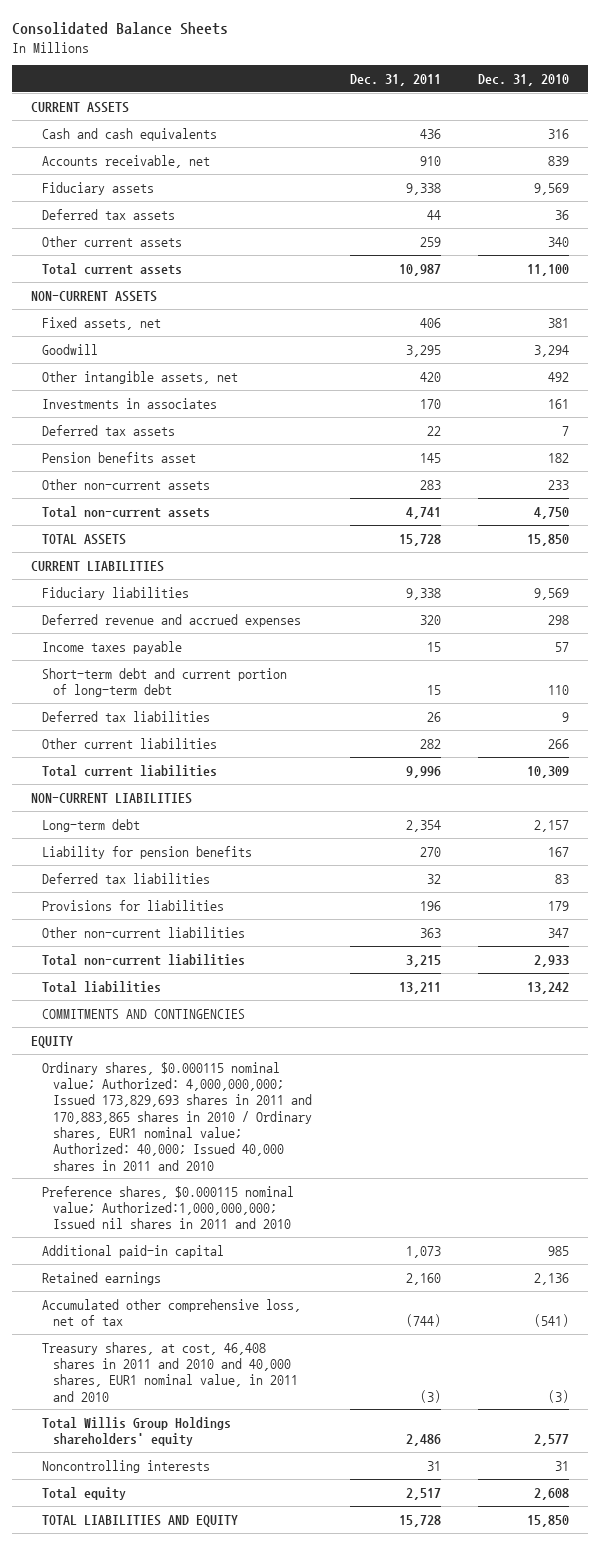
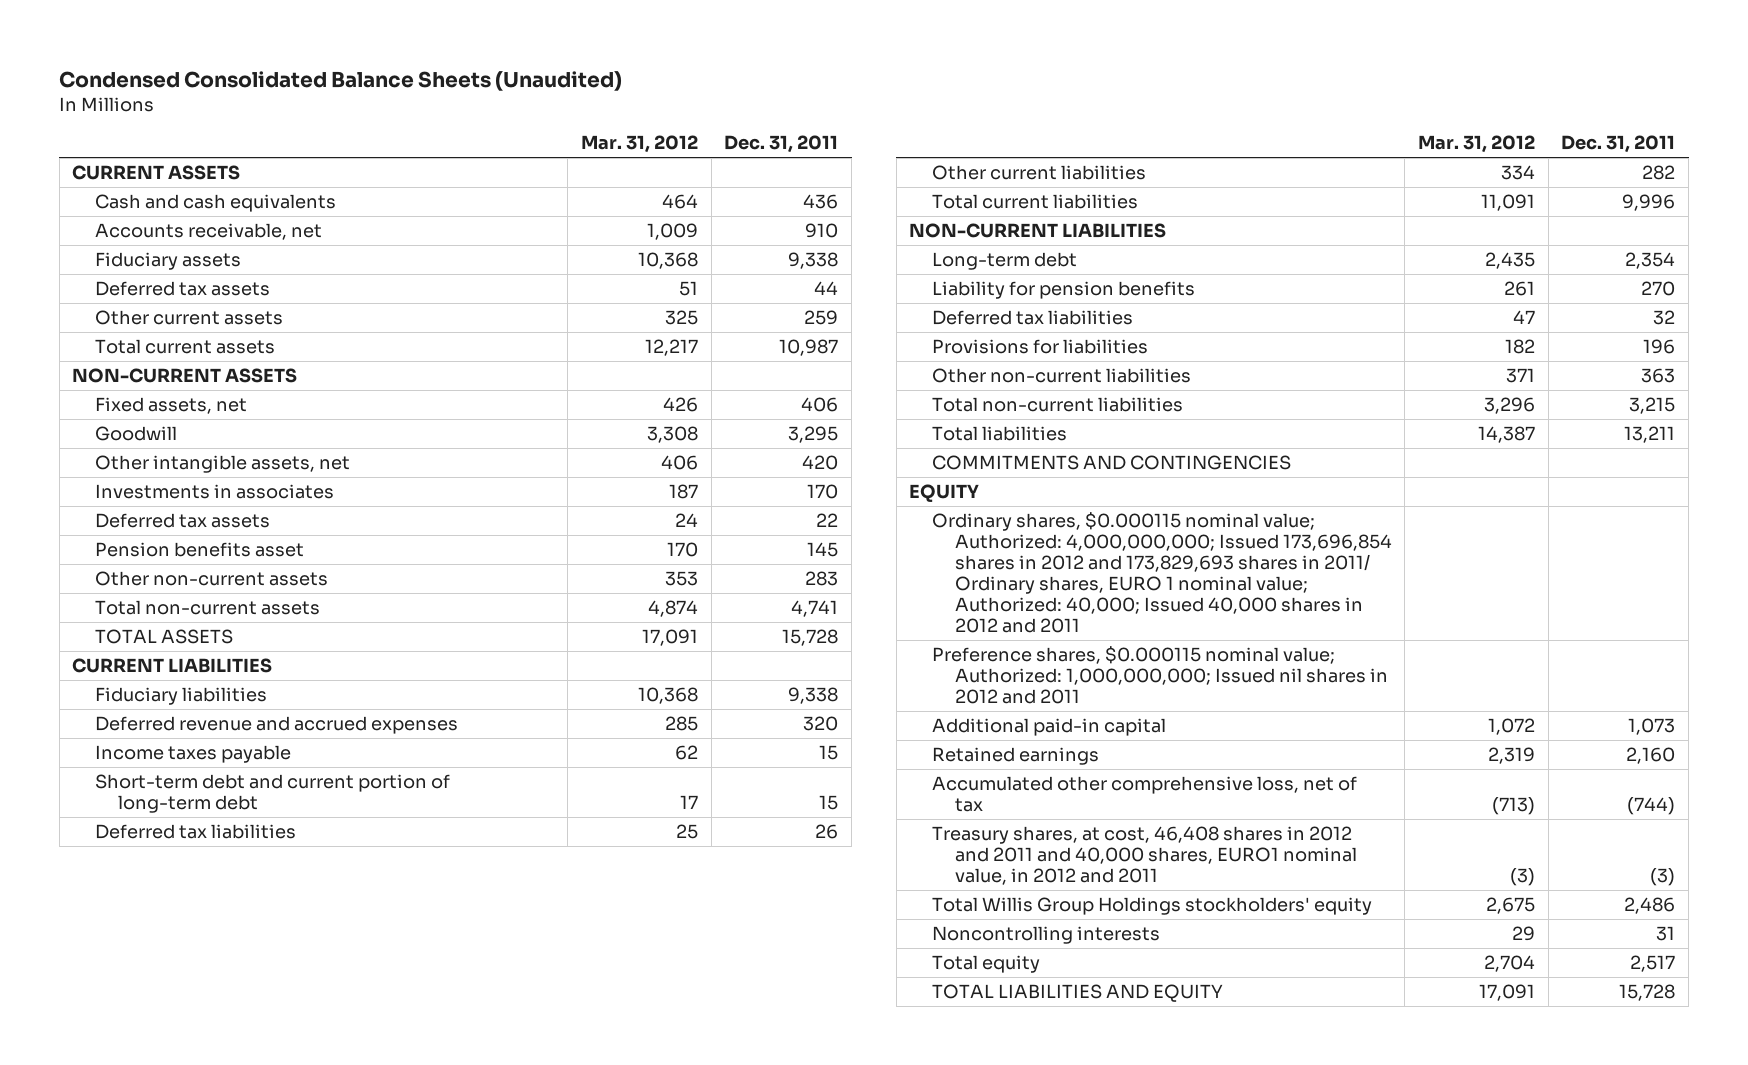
[12,22,229,36] Consolidated Balance Sheets -> [59,70,623,91] Condensed Consolidated Balance Sheets (Unaudited)
[478,73,570,86] Dec. 31, 2010 -> none
none -> [581,135,699,154] Mar. 31, 2012
[42,1061,313,1171] Ordinary shares, $0.000115 nominal value; Authorized: 4,000,000,000; Issued 173,829,693 shares in 2011 and 170,883,865 shares in 2010 / Ordinary shares, EUR1 nominal value; Authorized: 40,000; Issued 40,000 shares in 2011 and 2010 -> [932,511,1392,634] Ordinary shares, $0.000115 nominal value; Authorized: 4,000,000,000; Issued 173,696,854 shares in 2012 and 173,829,693 shares in 2011/ Ordinary shares, EURO 1 nominal value; Authorized: 40,000; Issued 40,000 shares in 2012 and 2011
[42,1185,295,1230] Preference shares, $0.000115 nominal value; Authorized:1,000,000,000; Issued nil shares in 2011 and 2010 -> [932,645,1388,704] Preference shares, $0.000115 nominal value; Authorized: 1,000,000,000; Issued nil shares in 2012 and 2011
[42,1341,299,1402] Treasury shares, at cost, 46,408 shares in 2011 and 2010 and 40,000 shares, EUR1 nominal value, in 2011 and 2010 -> [932,825,1357,885] Treasury shares, at cost, 46,408 shares in 2012 and 2011 and 40,000 shares, EURO1 nominal value, in 2012 and 2011
[42,1416,232,1446] Total Willis Group Holdings shareholders' equity -> [932,896,1373,915] Total Willis Group Holdings stockholders' equity

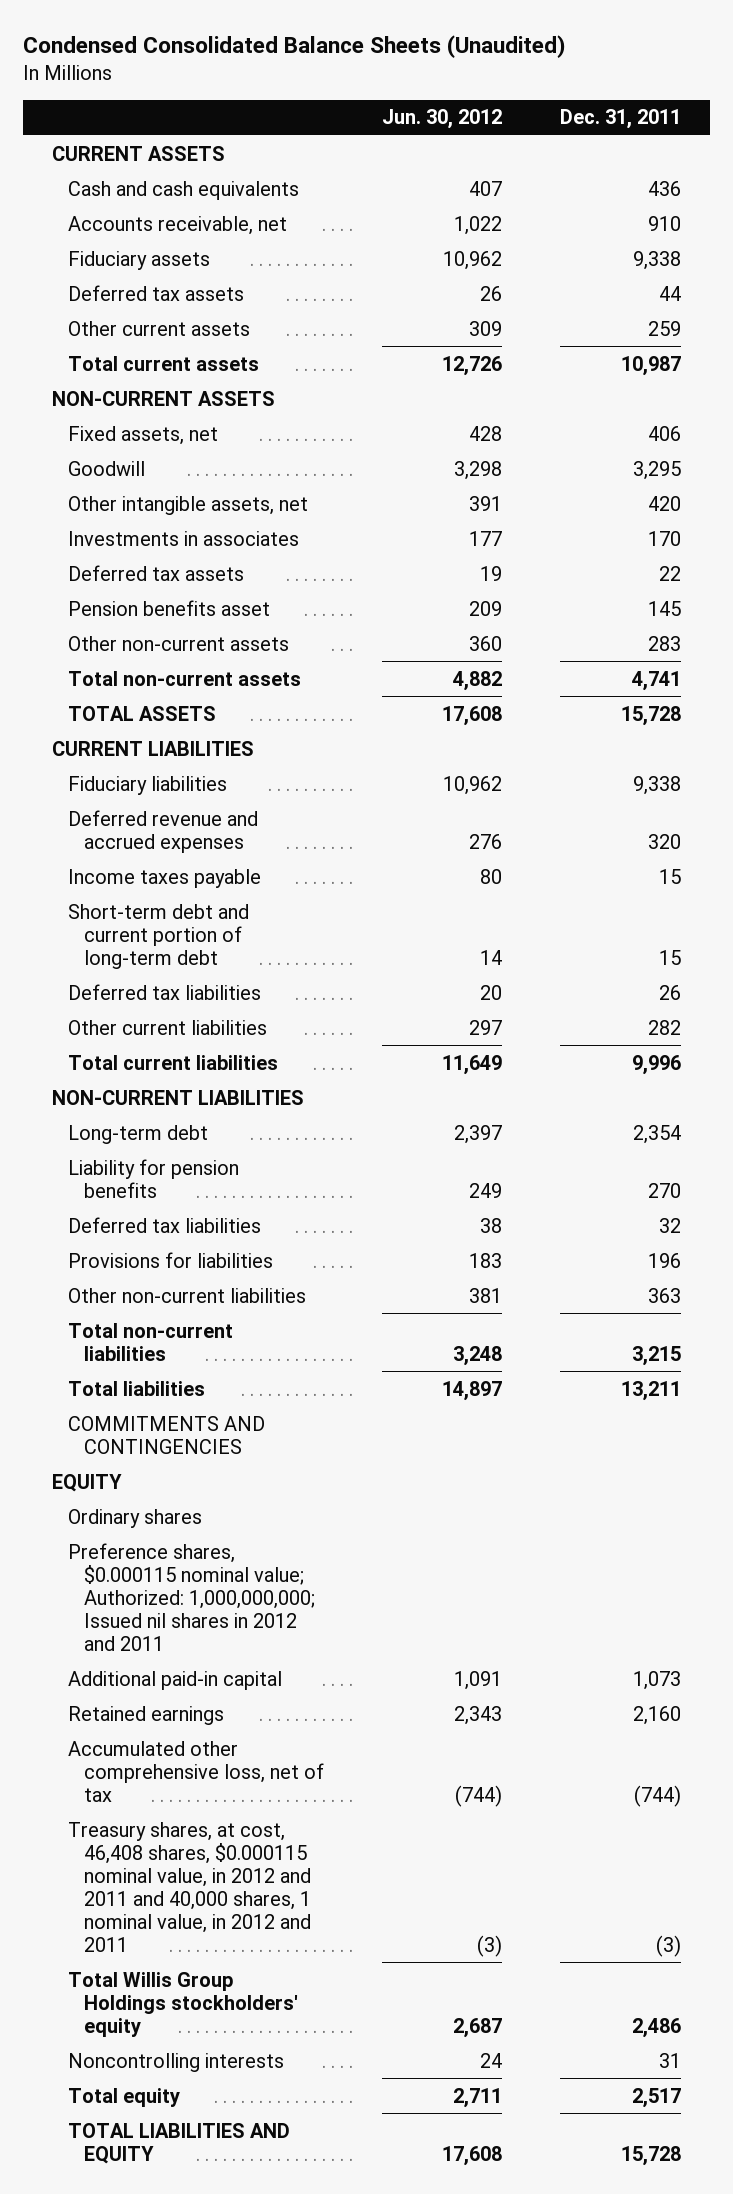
[581,135,699,154] Mar. 31, 2012 -> none
none -> [382,109,503,130] Jun. 30, 2012
[932,511,1392,634] Ordinary shares, $0.000115 nominal value; Authorized: 4,000,000,000; Issued 173,696,854 shares in 2012 and 173,829,693 shares in 2011/ Ordinary shares, EURO 1 nominal value; Authorized: 40,000; Issued 40,000 shares in 2012 and 2011 -> [67,1508,202,1528] Ordinary shares
[932,825,1357,885] Treasury shares, at cost, 46,408 shares in 2012 and 2011 and 40,000 shares, EURO1 nominal value, in 2012 and 2011 -> [67,1821,312,1952] Treasury shares, at cost, 46,408 shares, $0.000115 nominal value, in 2012 and 2011 and 40,000 shares, 1 nominal value, in 2012 and 2011

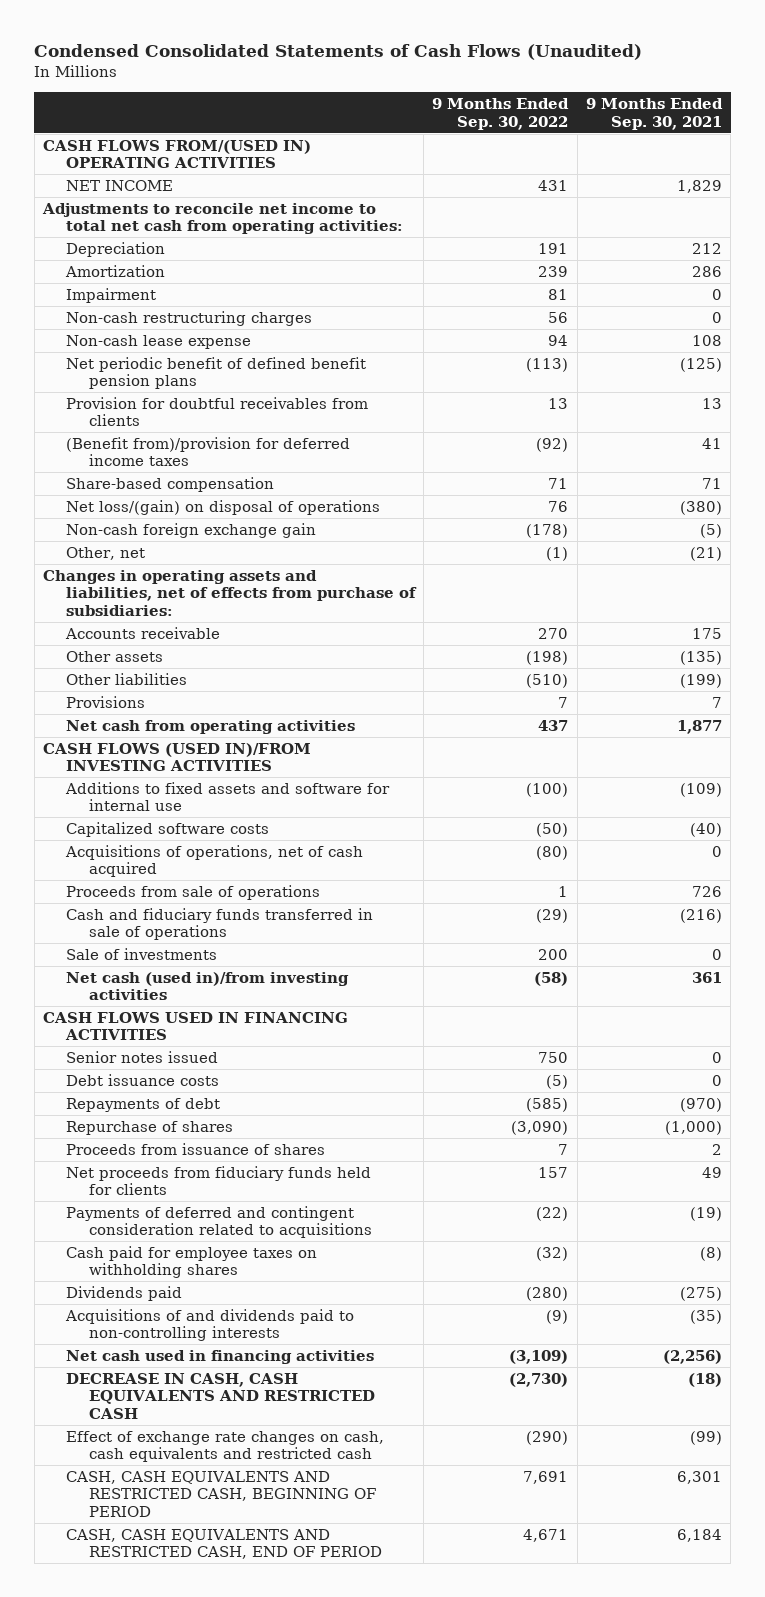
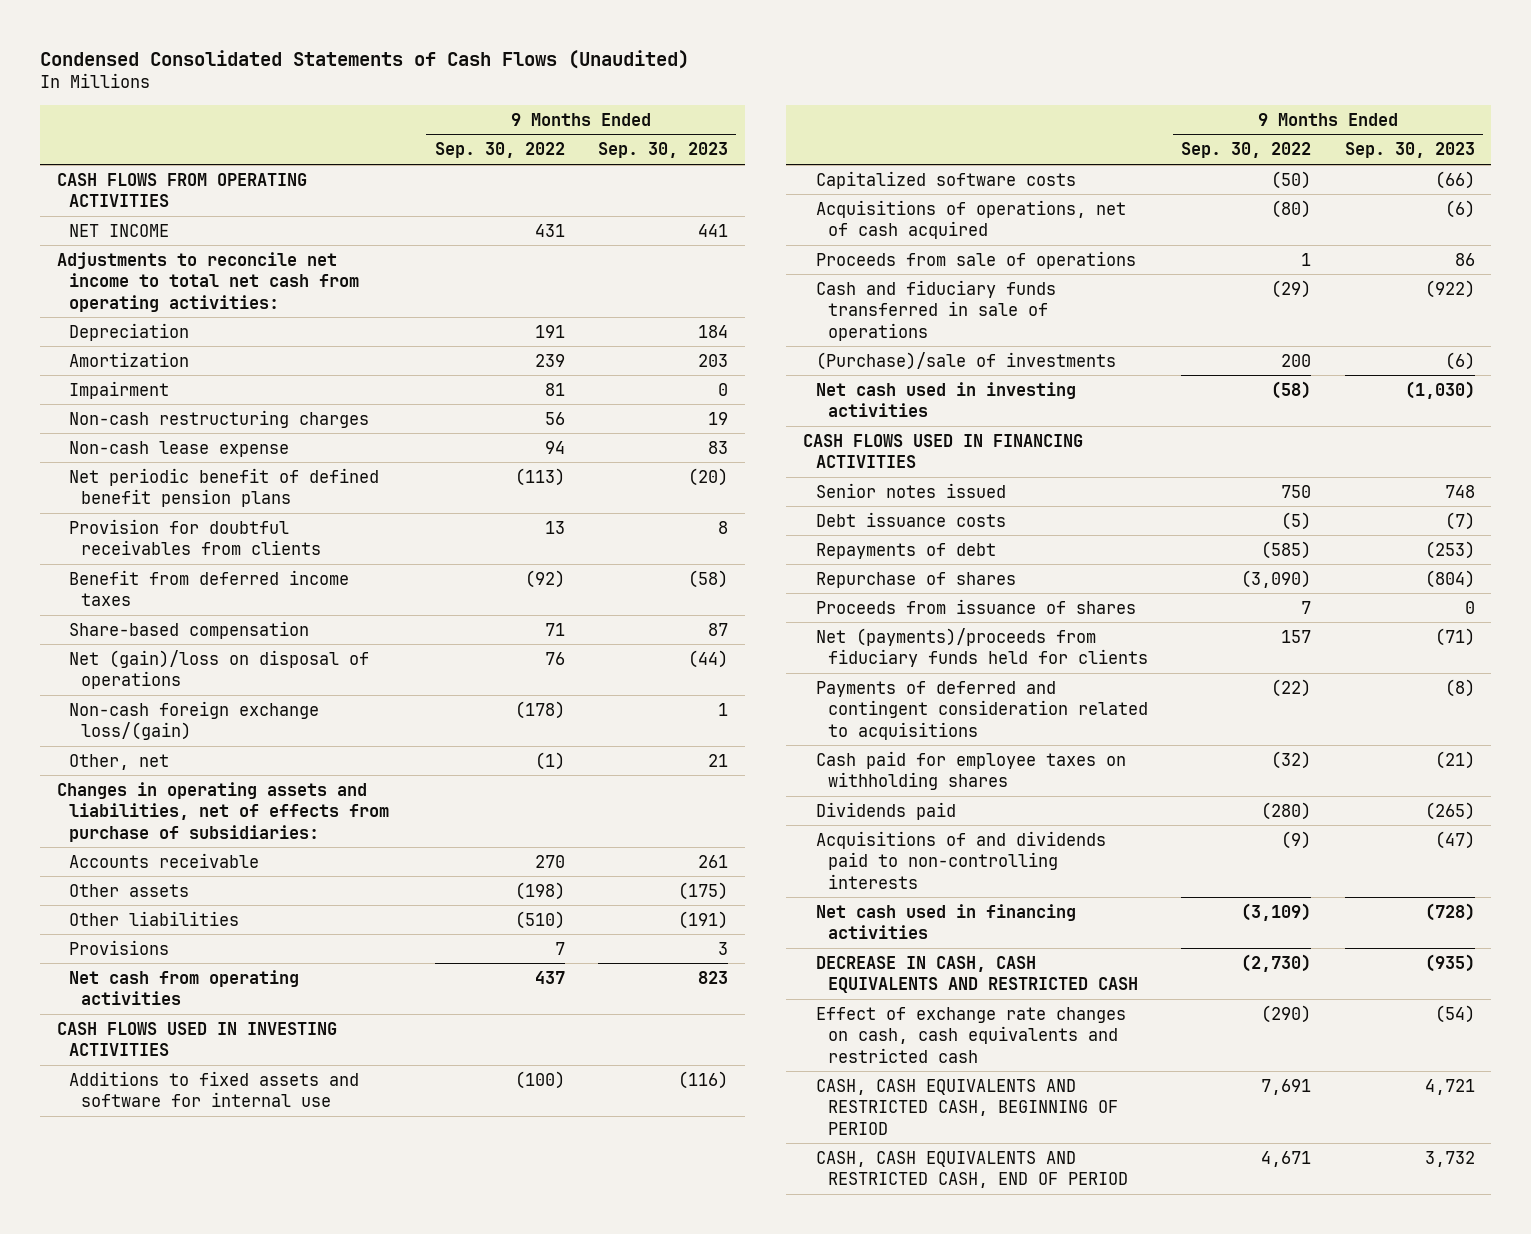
[585,98,723,130] 9 Months Ended Sep. 30, 2021 -> none
none -> [598,142,729,159] Sep. 30, 2023
[42,139,311,169] CASH FLOWS FROM/(USED IN) OPERATING ACTIVITIES -> [56,172,307,208] CASH FLOWS FROM OPERATING ACTIVITIES
[65,436,350,467] (Benefit from)/provision for deferred income taxes -> [68,569,349,607] Benefit from deferred income taxes
[65,499,380,515] Net loss/(gain) on disposal of operations -> [68,649,369,690] Net (gain)/loss on disposal of operations
[65,522,316,538] Non-cash foreign exchange gain -> [68,700,319,741] Non-cash foreign exchange loss/(gain)
[42,742,311,772] CASH FLOWS (USED IN)/FROM INVESTING ACTIVITIES -> [56,1021,337,1057] CASH FLOWS USED IN INVESTING ACTIVITIES
[65,947,217,960] Sale of investments -> [815,351,1116,370] (Purchase)/sale of investments
[65,971,349,1001] Net cash (used in)/from investing activities -> [815,381,1076,418] Net cash used in investing activities
[65,1165,371,1196] Net proceeds from fiduciary funds held for clients -> [815,627,1148,668] Net (payments)/proceeds from fiduciary funds held for clients

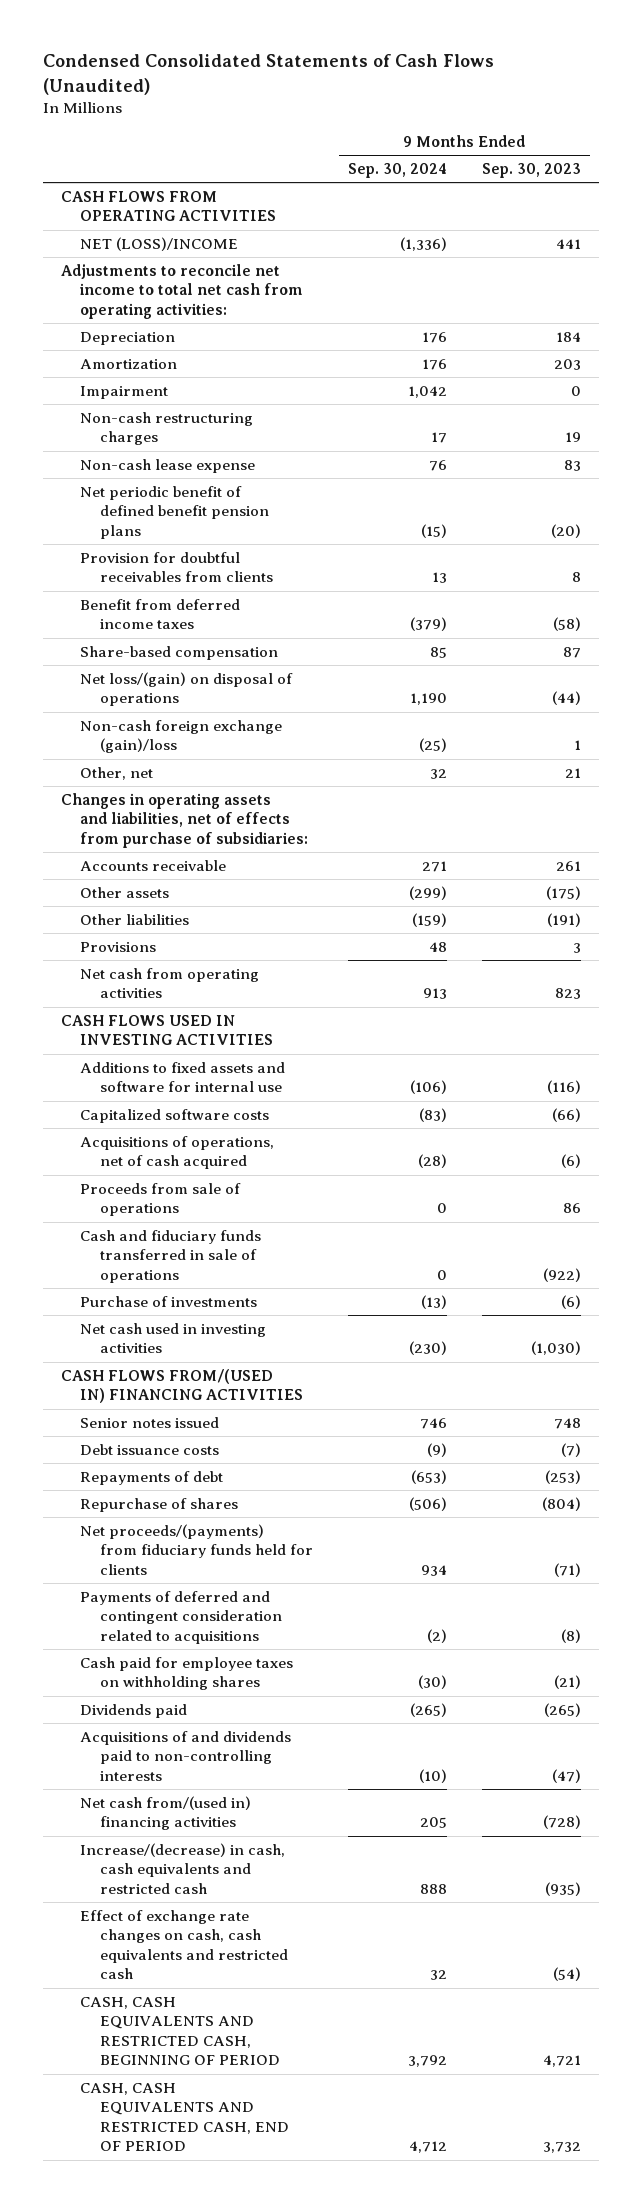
[434,142,565,159] Sep. 30, 2022 -> none
none -> [347,163,447,179] Sep. 30, 2024
[68,223,169,237] NET INCOME -> [80,236,239,251] NET (LOSS)/INCOME
[68,649,369,690] Net (gain)/loss on disposal of operations -> [80,671,294,707] Net loss/(gain) on disposal of operations
[68,700,319,741] Non-cash foreign exchange loss/(gain) -> [80,719,283,754] Non-cash foreign exchange (gain)/loss
[815,351,1116,370] (Purchase)/sale of investments -> [80,1295,258,1307] Purchase of investments
[803,433,1084,469] CASH FLOWS USED IN FINANCING ACTIVITIES -> [60,1368,304,1404] CASH FLOWS FROM/(USED IN) FINANCING ACTIVITIES
[815,598,1136,614] Proceeds from issuance of shares -> none
[815,627,1148,668] Net (payments)/proceeds from fiduciary funds held for clients -> [80,1523,313,1575] Net proceeds/(payments) from fiduciary funds held for clients
[815,903,1076,940] Net cash used in financing activities -> [80,1795,252,1831] Net cash from/(used in) financing activities
[815,955,1138,994] DECREASE IN CASH, CASH EQUIVALENTS AND RESTRICTED CASH -> [80,1842,286,1894] Increase/(decrease) in cash, cash equivalents and restricted cash

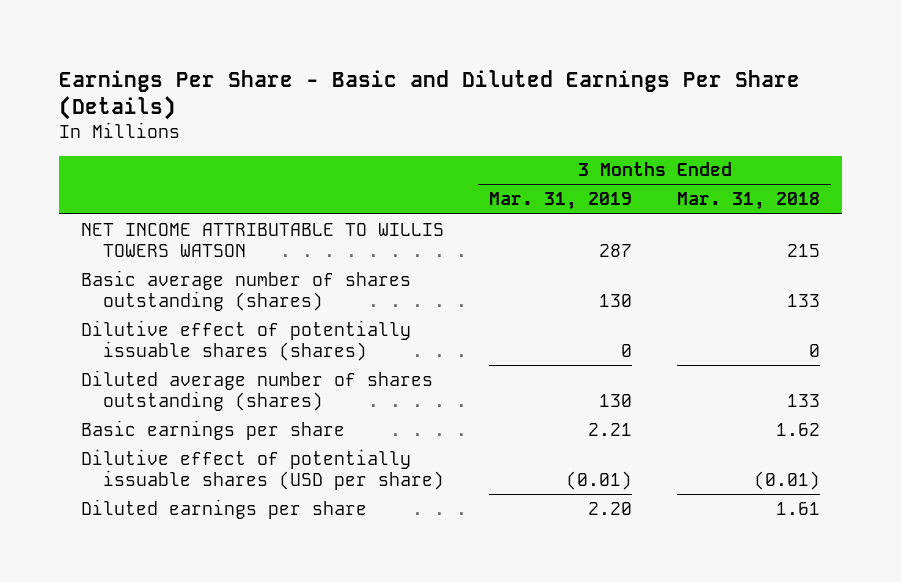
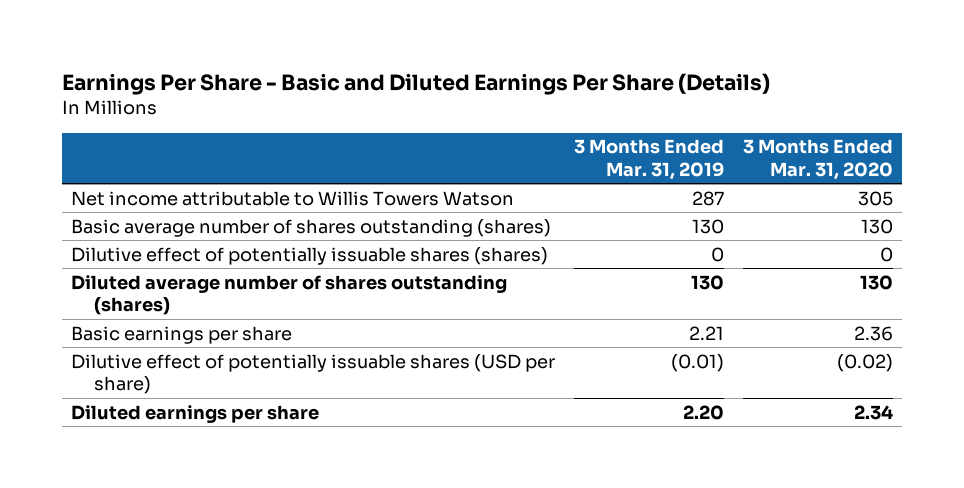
[676,192,820,211] Mar. 31, 2018 -> none
none -> [742,139,893,180] 3 Months Ended Mar. 31, 2020
[81,222,445,258] NET INCOME ATTRIBUTABLE TO WILLIS TOWERS WATSON -> [71,190,515,206] Net income attributable to Willis Towers Watson

